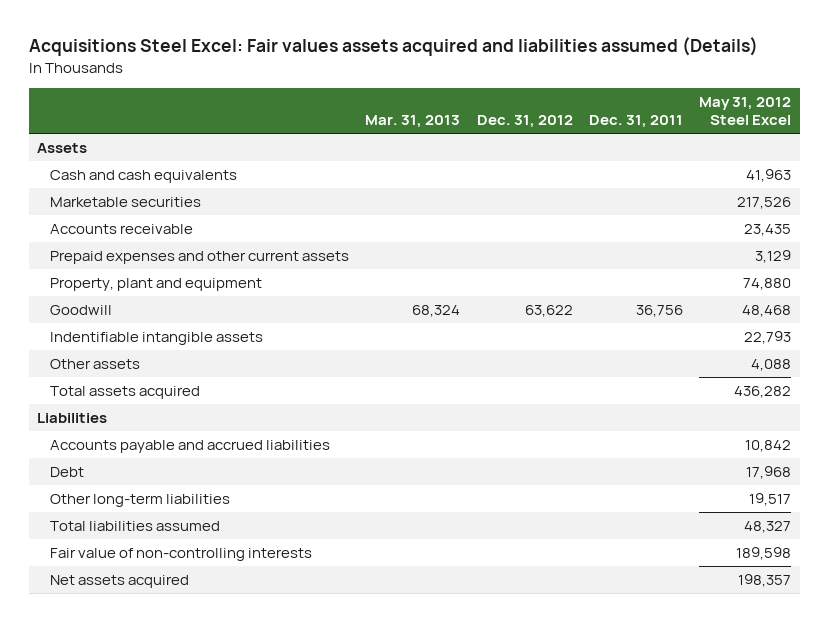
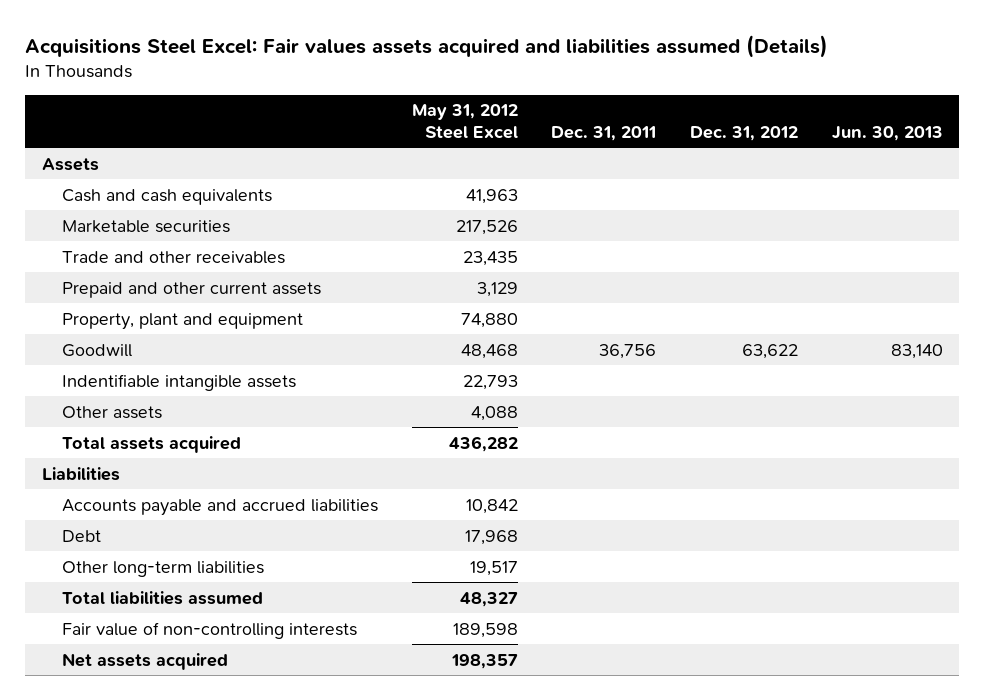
[365,115,461,129] Mar. 31, 2013 -> none
none -> [831,125,943,141] Jun. 30, 2013
[50,224,194,235] Accounts receivable -> [62,250,286,264] Trade and other receivables
[50,251,350,265] Prepaid expenses and other current assets -> [62,281,322,298] Prepaid and other current assets

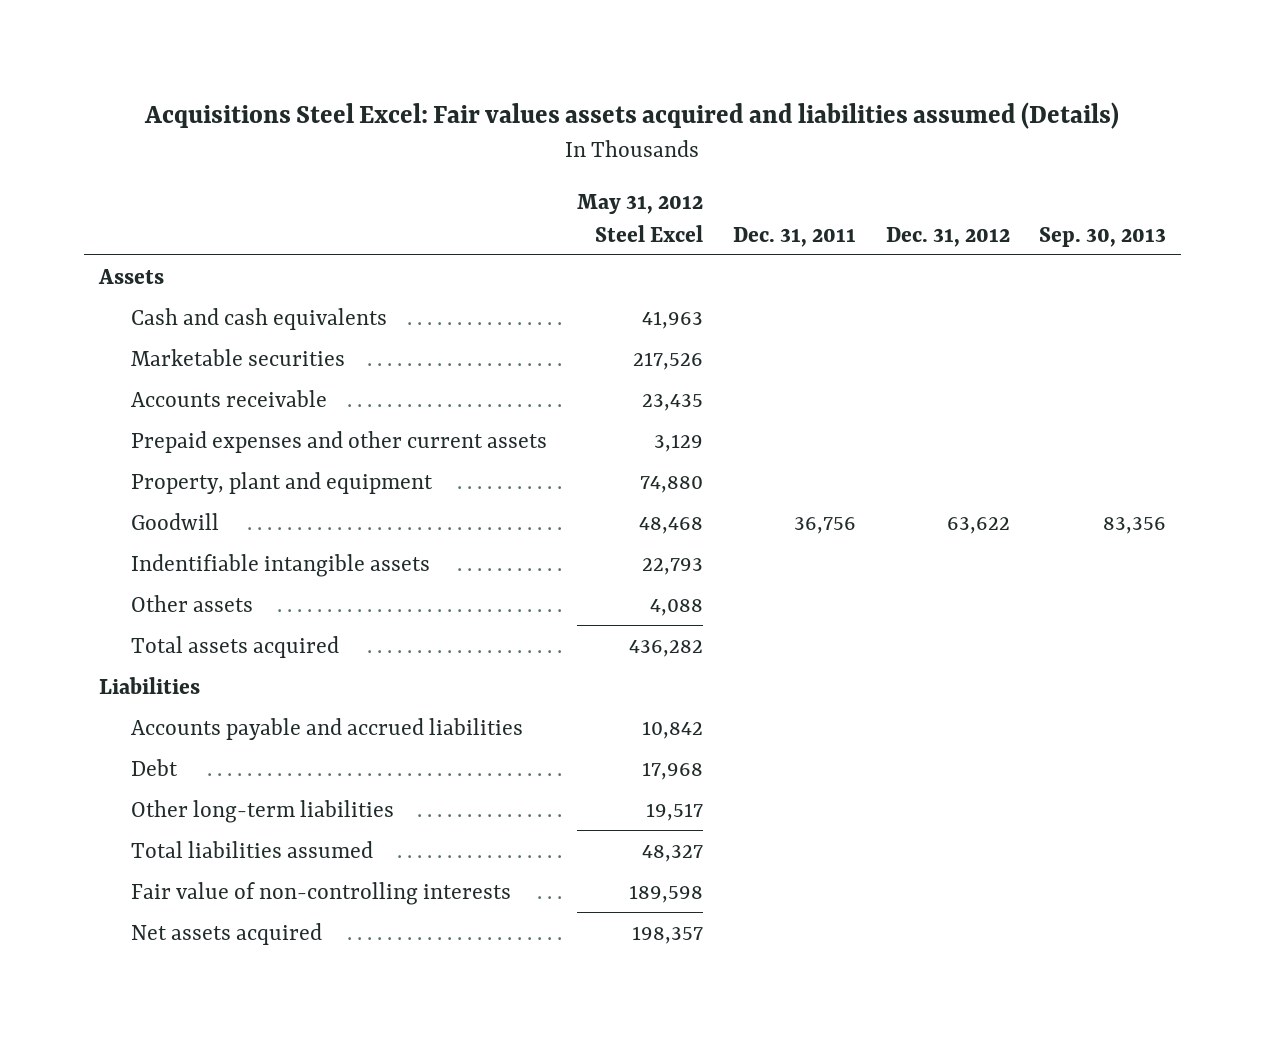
[831,125,943,141] Jun. 30, 2013 -> none
none -> [1039,226,1167,247] Sep. 30, 2013
[62,250,286,264] Trade and other receivables -> [131,389,328,407] Accounts receivable
[62,281,322,298] Prepaid and other current assets -> [131,430,548,453] Prepaid expenses and other current assets

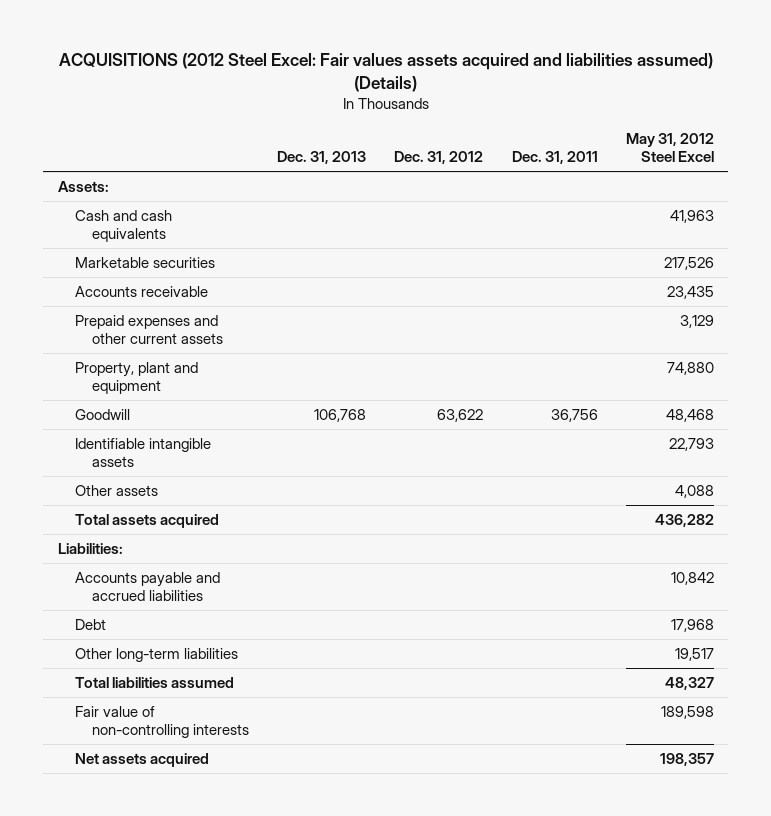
[144,101,1120,129] Acquisitions Steel Excel: Fair values assets acquired and liabilities assumed (Details) -> [58,53,713,93] ACQUISITIONS (2012 Steel Excel: Fair values assets acquired and liabilities assumed) (Details)
[1039,226,1167,247] Sep. 30, 2013 -> none
none -> [277,151,367,165] Dec. 31, 2013
[97,268,164,284] Assets -> [57,180,109,192] Assets:
[131,553,431,577] Indentifiable intangible assets -> [74,437,211,468] Identifiable intangible assets
[98,676,200,694] Liabilities -> [57,542,123,554] Liabilities:

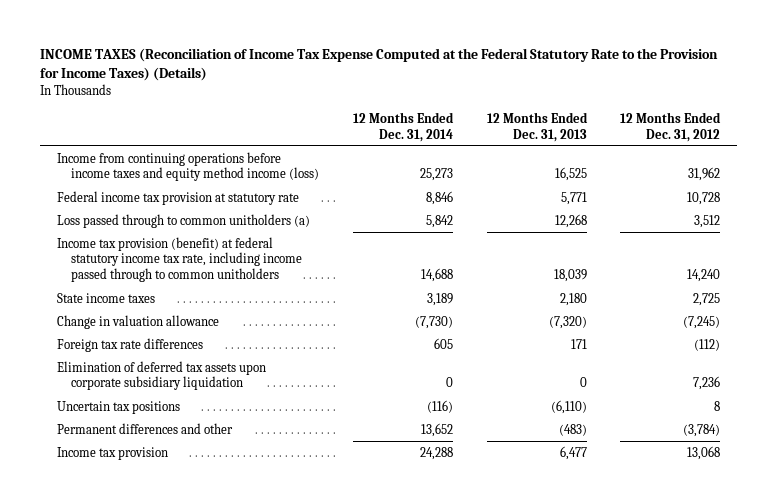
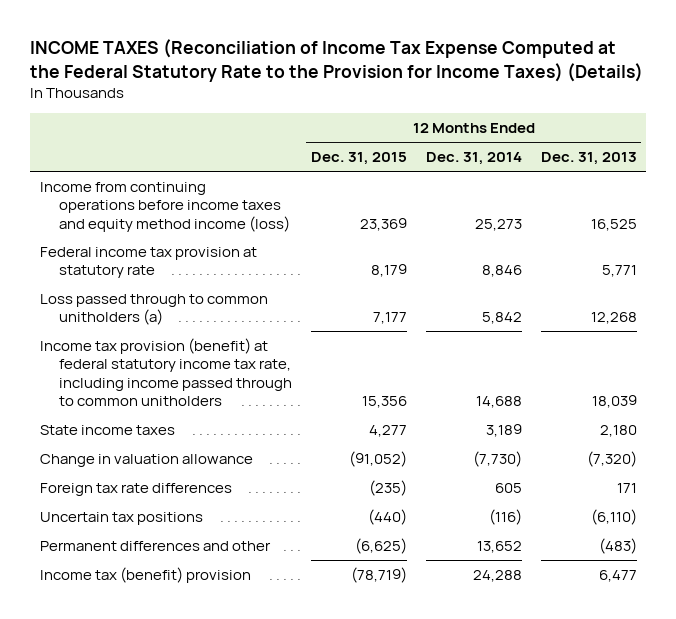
[620,111,722,142] 12 Months Ended Dec. 31, 2012 -> none
none -> [310,152,407,166] Dec. 31, 2015
[56,360,266,391] Elimination of deferred tax assets upon corporate subsidiary liquidation -> none
[56,446,168,460] Income tax provision -> [39,566,251,583] Income tax (benefit) provision

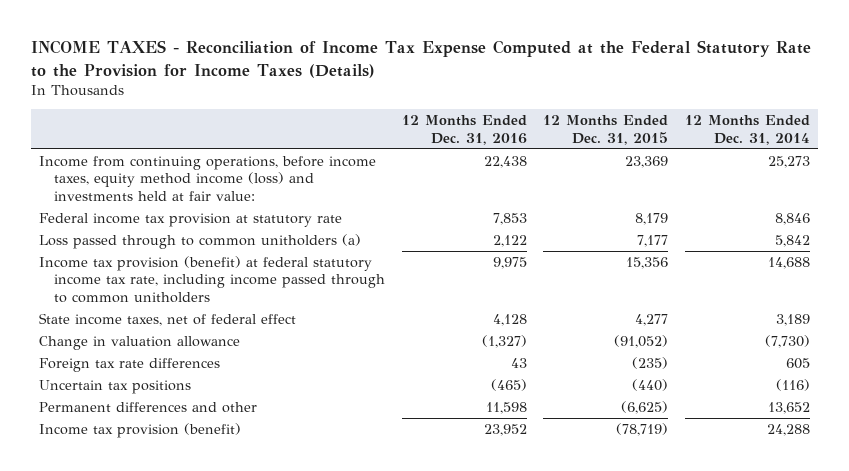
[30,38,644,82] INCOME TAXES (Reconciliation of Income Tax Expense Computed at the Federal Statutory Rate to the Provision for Income Taxes) (Details) -> [30,40,811,78] INCOME TAXES - Reconciliation of Income Tax Expense Computed at the Federal Statutory Rate to the Provision for Income Taxes (Details)
[540,152,637,166] Dec. 31, 2013 -> none
none -> [401,115,527,145] 12 Months Ended Dec. 31, 2016
[39,181,290,232] Income from continuing operations before income taxes and equity method income (loss) -> [39,155,377,201] Income from continuing operations, before income taxes, equity method income (loss) and investments held at fair value:
[39,424,175,435] State income taxes -> [39,312,297,326] State income taxes, net of federal effect
[39,566,251,583] Income tax (benefit) provision -> [39,422,242,438] Income tax provision (benefit)

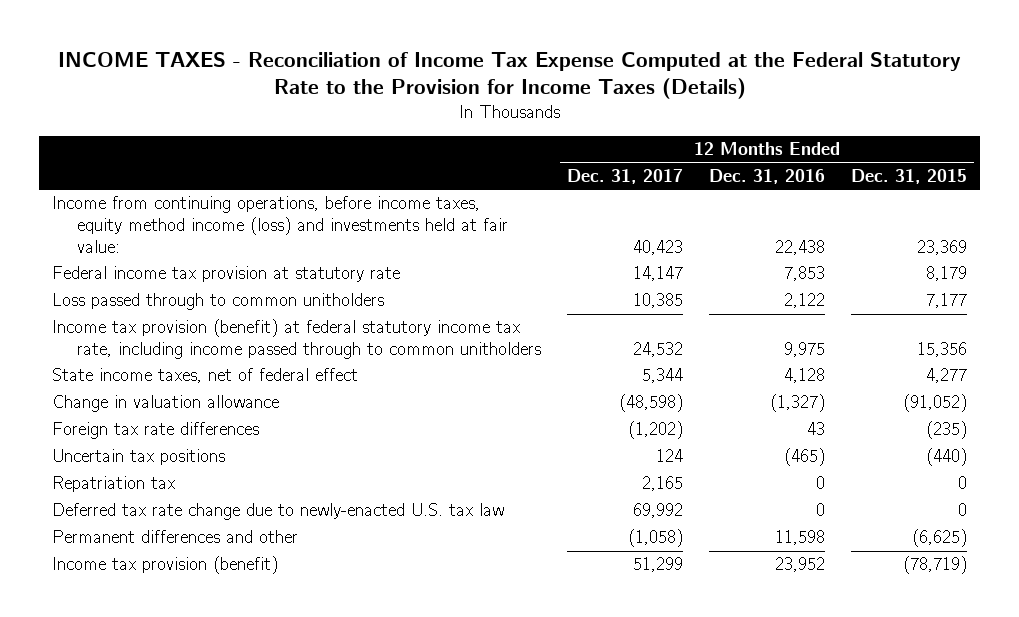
[685,115,811,145] 12 Months Ended Dec. 31, 2014 -> none
none -> [566,168,683,184] Dec. 31, 2017
[39,233,362,249] Loss passed through to common unitholders (a) -> [52,293,385,311] Loss passed through to common unitholders
none -> [52,476,176,493] Repatriation tax
none -> [52,503,505,521] Deferred tax rate change due to newly-enacted U.S. tax law

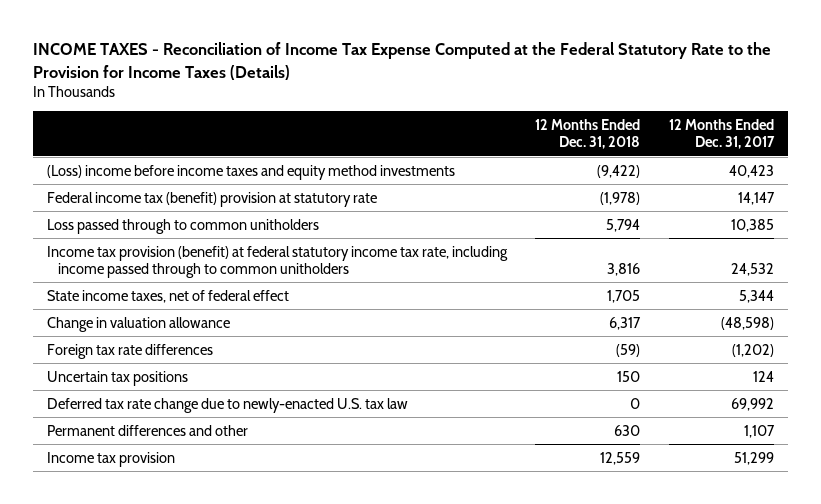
[708,168,825,184] Dec. 31, 2016 -> none
[851,168,968,184] Dec. 31, 2015 -> none
none -> [535,119,641,150] 12 Months Ended Dec. 31, 2018
[52,196,508,254] Income from continuing operations, before income taxes, equity method income (loss) and investments held at fair value: -> [47,164,456,180] (Loss) income before income taxes and equity method investments
[52,266,401,283] Federal income tax provision at statutory rate -> [47,191,378,207] Federal income tax (benefit) provision at statutory rate
[52,476,176,493] Repatriation tax -> none
[627,529,683,548] (1,058) -> [743,424,775,438] 1,107
[52,556,279,575] Income tax provision (benefit) -> [47,451,176,467] Income tax provision

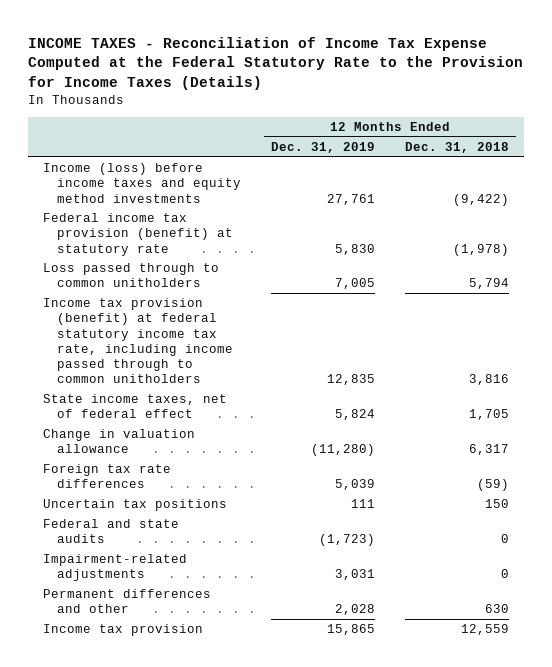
[668,119,775,150] 12 Months Ended Dec. 31, 2017 -> none
none -> [271,141,376,153] Dec. 31, 2019
[47,164,456,180] (Loss) income before income taxes and equity method investments -> [43,163,242,203] Income (loss) before income taxes and equity method investments
[47,191,378,207] Federal income tax (benefit) provision at statutory rate -> [43,213,234,256] Federal income tax provision (benefit) at statutory rate
[47,397,409,413] Deferred tax rate change due to newly-enacted U.S. tax law -> none
none -> [43,519,180,544] Federal and state audits
none -> [43,554,188,582] Impairment-related adjustments

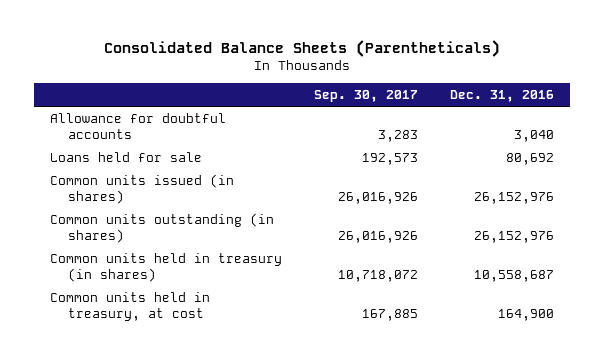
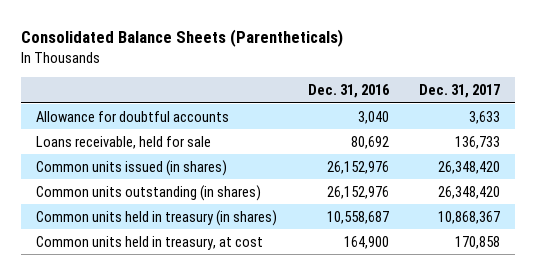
[314,90,419,103] Sep. 30, 2017 -> none
none -> [419,84,501,99] Dec. 31, 2017
[49,152,202,163] Loans held for sale -> [36,135,212,149] Loans receivable, held for sale

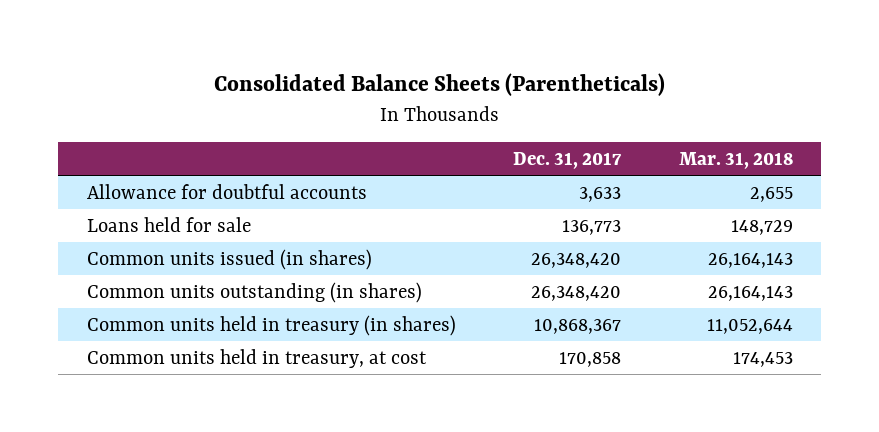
[307,84,390,99] Dec. 31, 2016 -> none
none -> [678,151,793,169] Mar. 31, 2018
[36,135,212,149] Loans receivable, held for sale -> [86,216,251,232] Loans held for sale
[455,135,501,149] 136,733 -> [562,219,622,235] 136,773

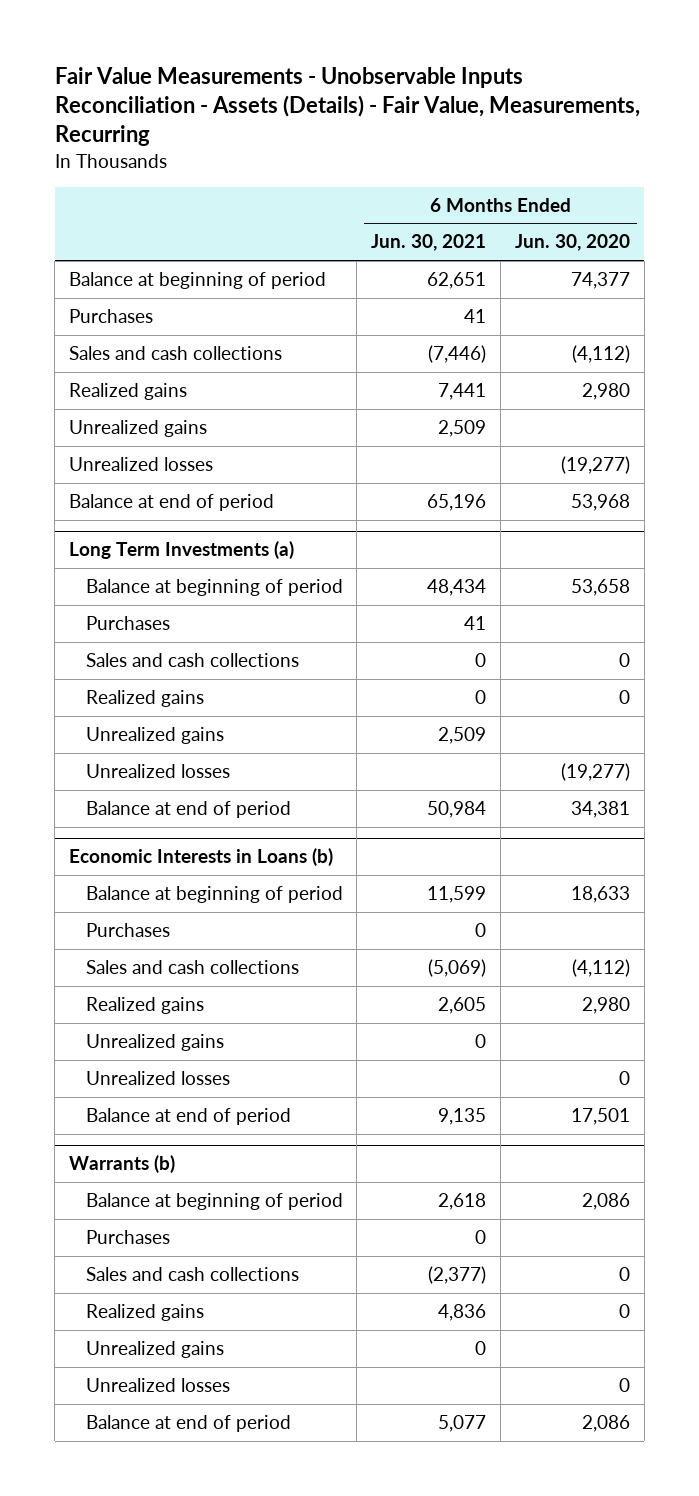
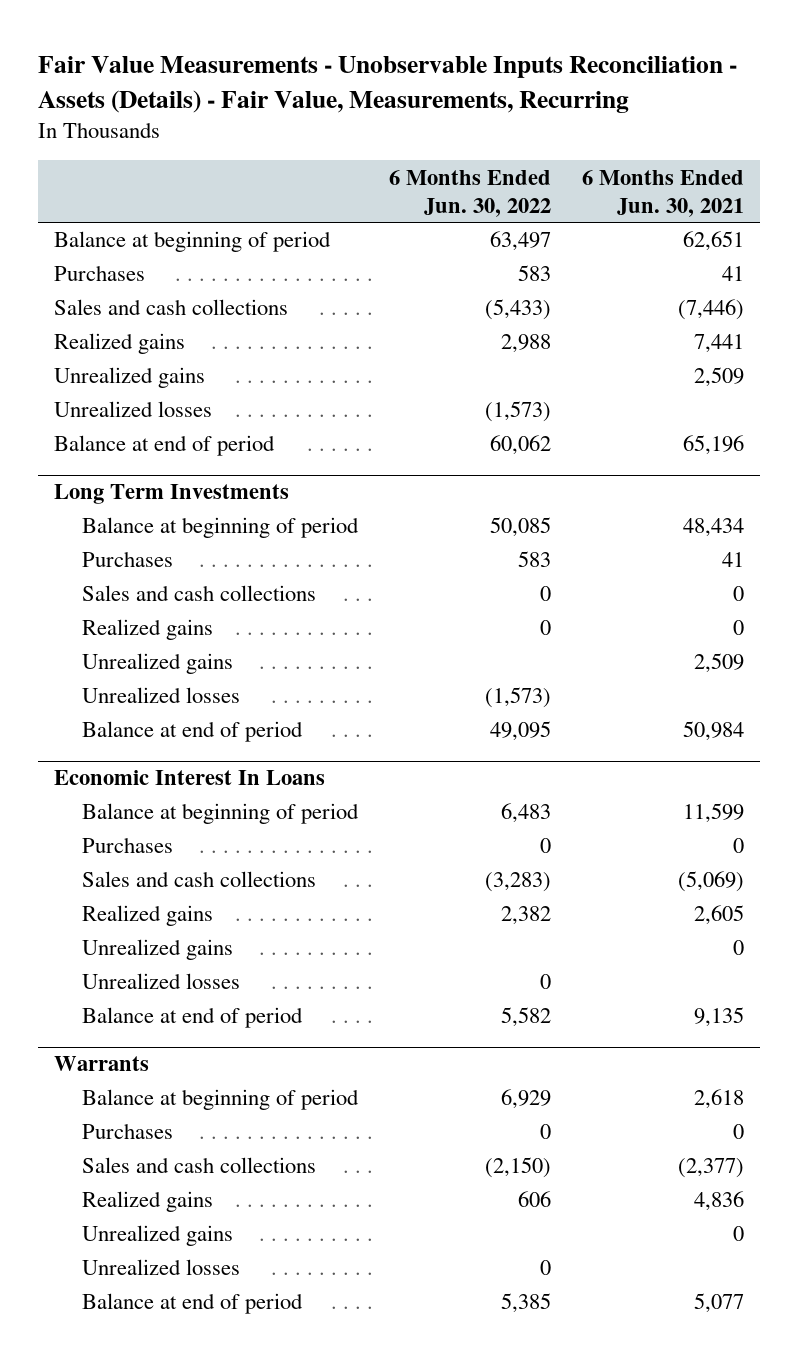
[514,234,630,252] Jun. 30, 2020 -> none
none -> [389,169,552,217] 6 Months Ended Jun. 30, 2022
[68,541,294,560] Long Term Investments (a) -> [53,484,289,505] Long Term Investments
[68,848,333,867] Economic Interests in Loans (b) -> [53,770,325,786] Economic Interest In Loans
[68,1155,175,1174] Warrants (b) -> [53,1056,149,1072] Warrants

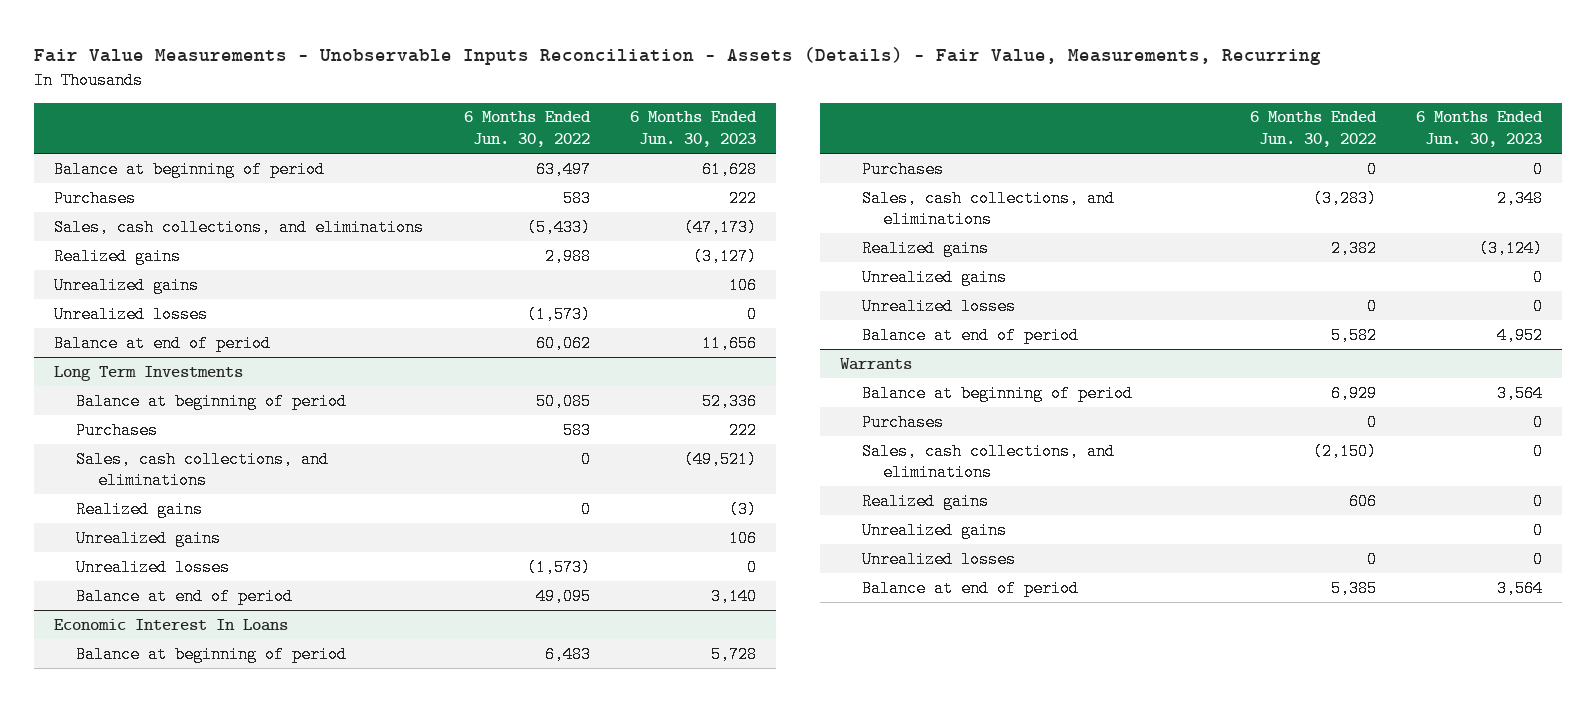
[582,169,745,217] 6 Months Ended Jun. 30, 2021 -> none
none -> [630,111,758,147] 6 Months Ended Jun. 30, 2023
[53,299,288,316] Sales and cash collections -> [54,218,425,236] Sales, cash collections, and eliminations
[81,585,316,602] Sales and cash collections -> [75,450,329,490] Sales, cash collections, and eliminations
[81,871,316,888] Sales and cash collections -> [861,189,1115,229] Sales, cash collections, and eliminations
[81,1157,316,1174] Sales and cash collections -> [861,442,1115,482] Sales, cash collections, and eliminations

